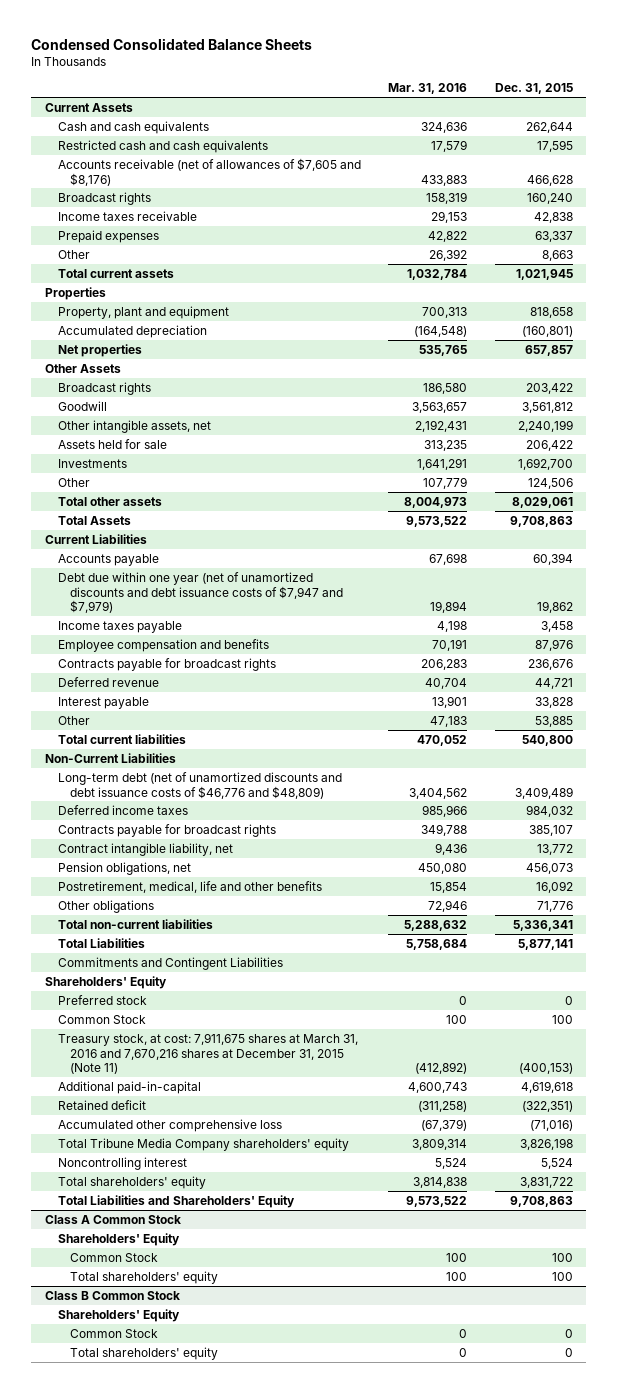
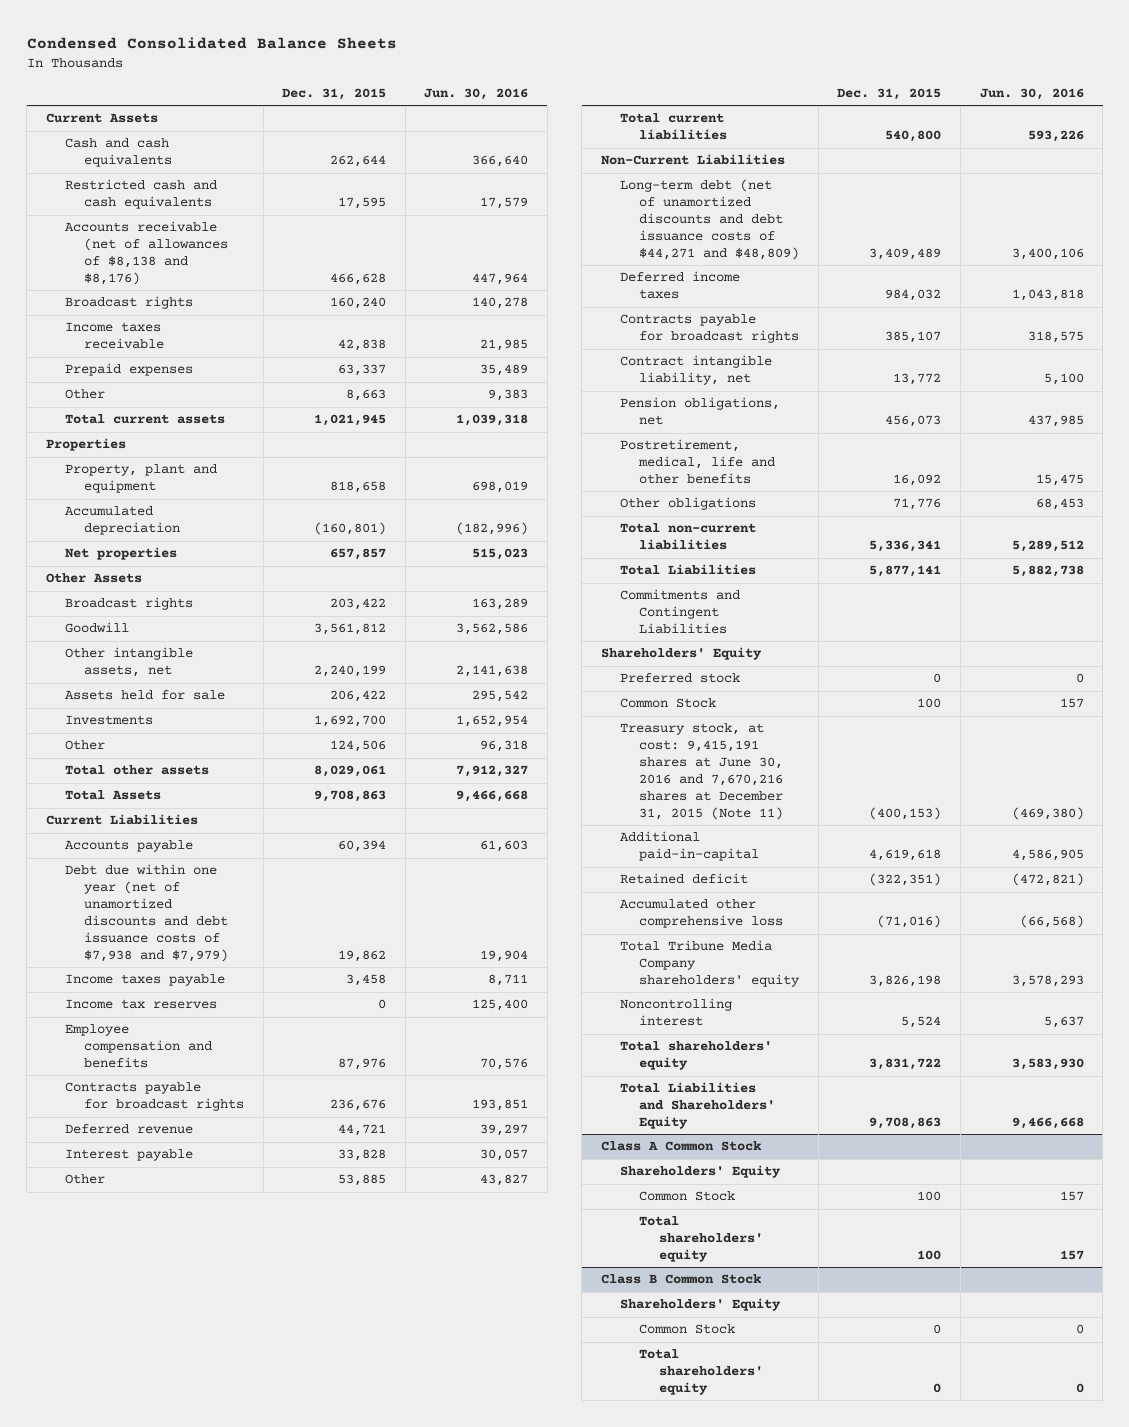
[388,83,468,95] Mar. 31, 2016 -> none
none -> [424,88,529,101] Jun. 30, 2016
[57,157,361,186] Accounts receivable (net of allowances of $7,605 and $8,176) -> [64,221,229,285] Accounts receivable (net of allowances of $8,138 and $8,176)
[57,571,344,614] Debt due within one year (net of unamortized discounts and debt issuance costs of $7,947 and $7,979) -> [64,864,229,962] Debt due within one year (net of unamortized discounts and debt issuance costs of $7,938 and $7,979)
none -> [64,999,217,1010] Income tax reserves
[57,771,342,799] Long-term debt (net of unamortized discounts and debt issuance costs of $46,776 and $48,809) -> [620,179,800,260] Long-term debt (net of unamortized discounts and debt issuance costs of $44,271 and $48,809)
[57,1032,358,1075] Treasury stock, at cost: 7,911,675 shares at March 31, 2016 and 7,670,216 shares at December 31, 2015 (Note 11) -> [620,723,784,820] Treasury stock, at cost: 9,415,191 shares at June 30, 2016 and 7,670,216 shares at December 31, 2015 (Note 11)

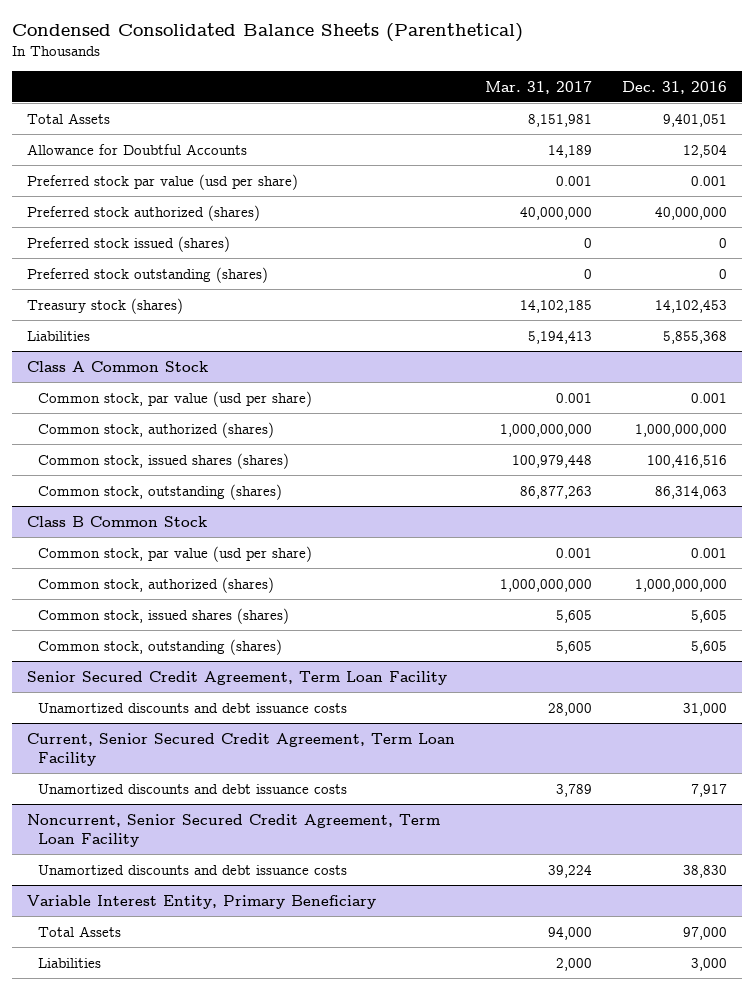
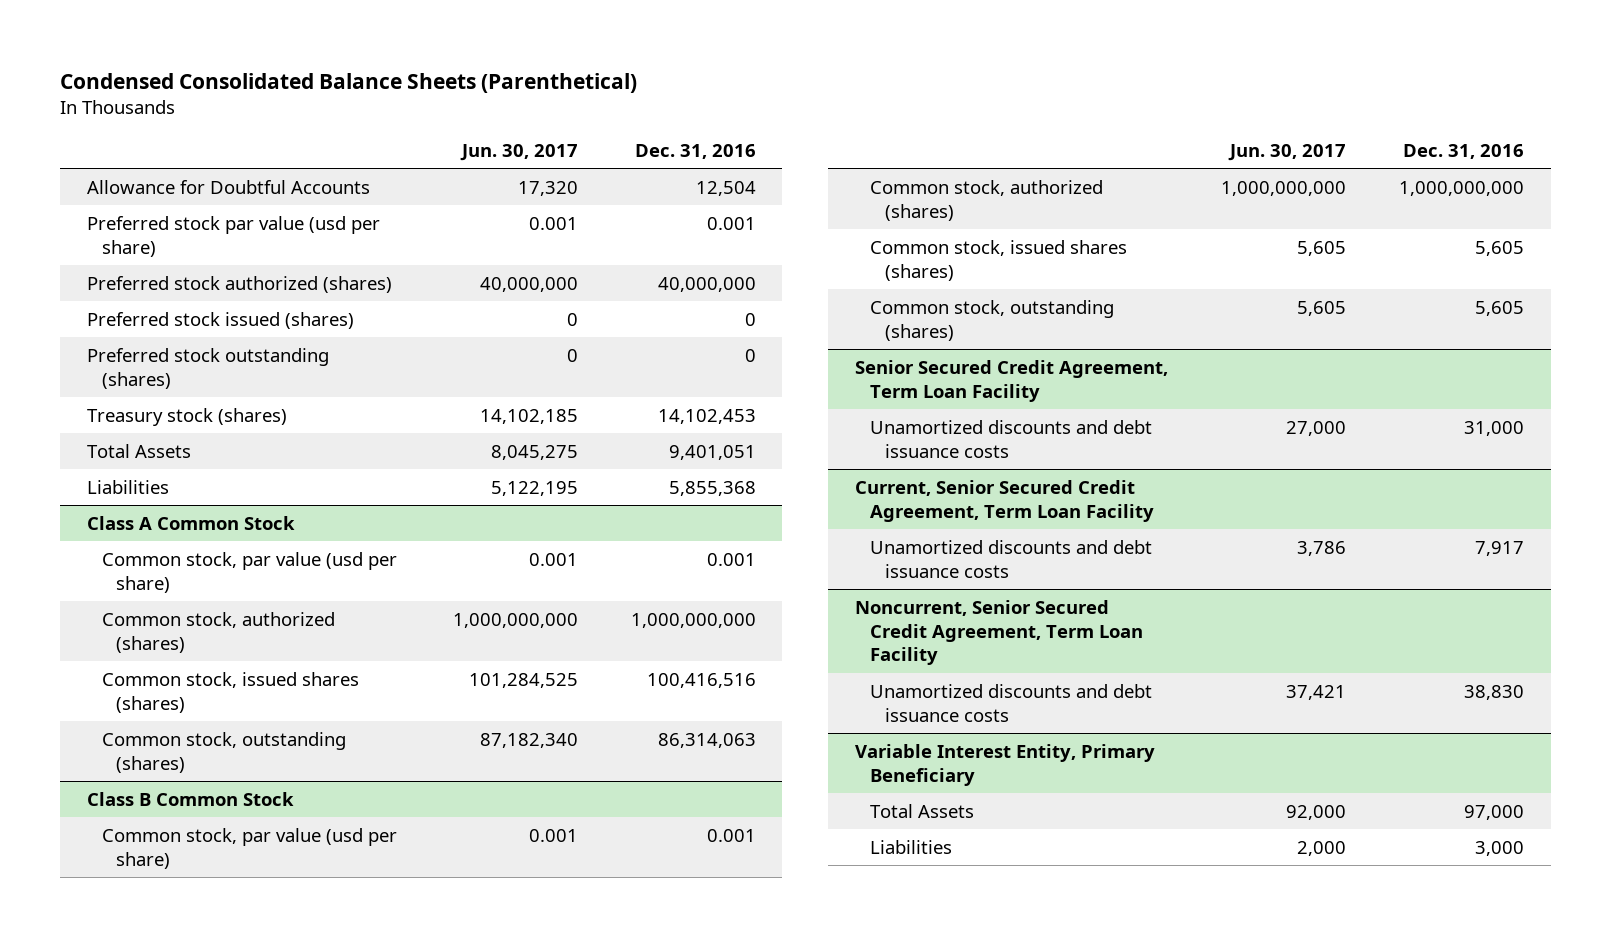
[485,80,593,94] Mar. 31, 2017 -> none
none -> [459,143,578,161] Jun. 30, 2017
[27,112,111,124] Total Assets -> [86,443,191,458] Total Assets

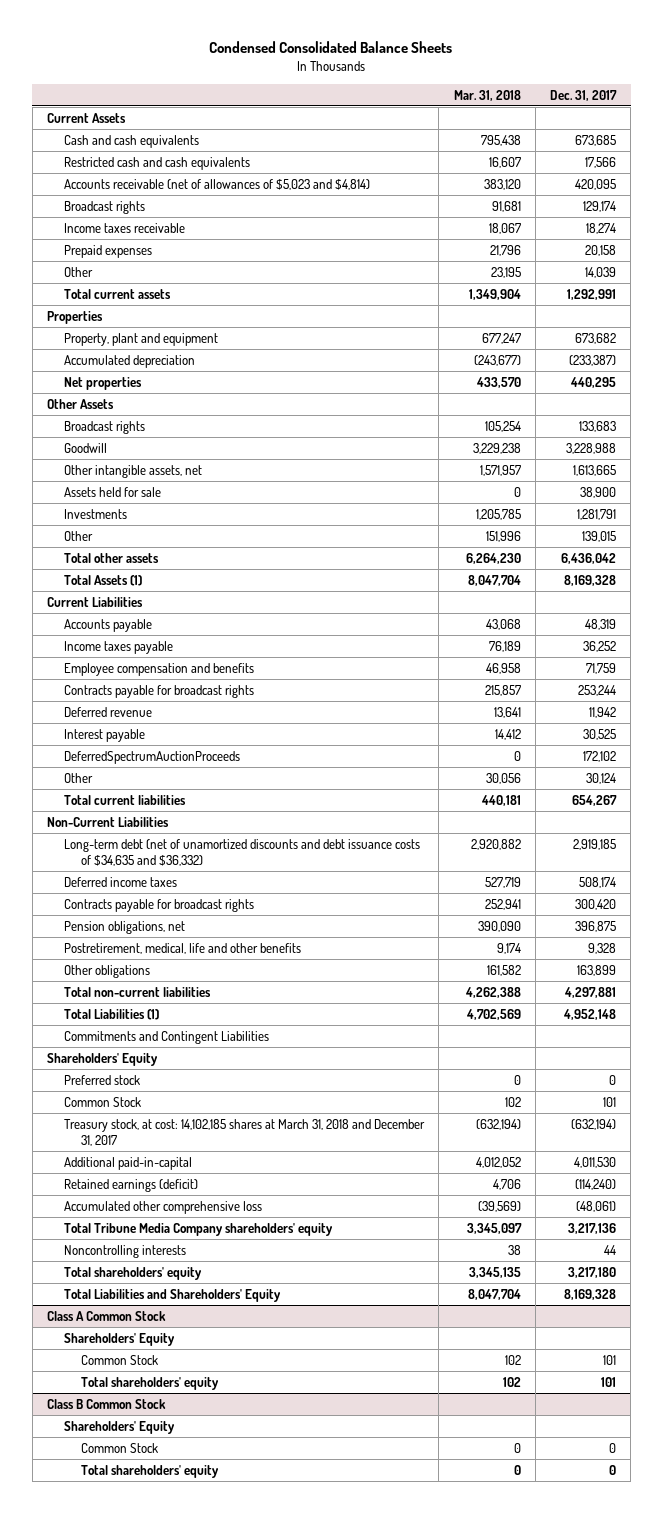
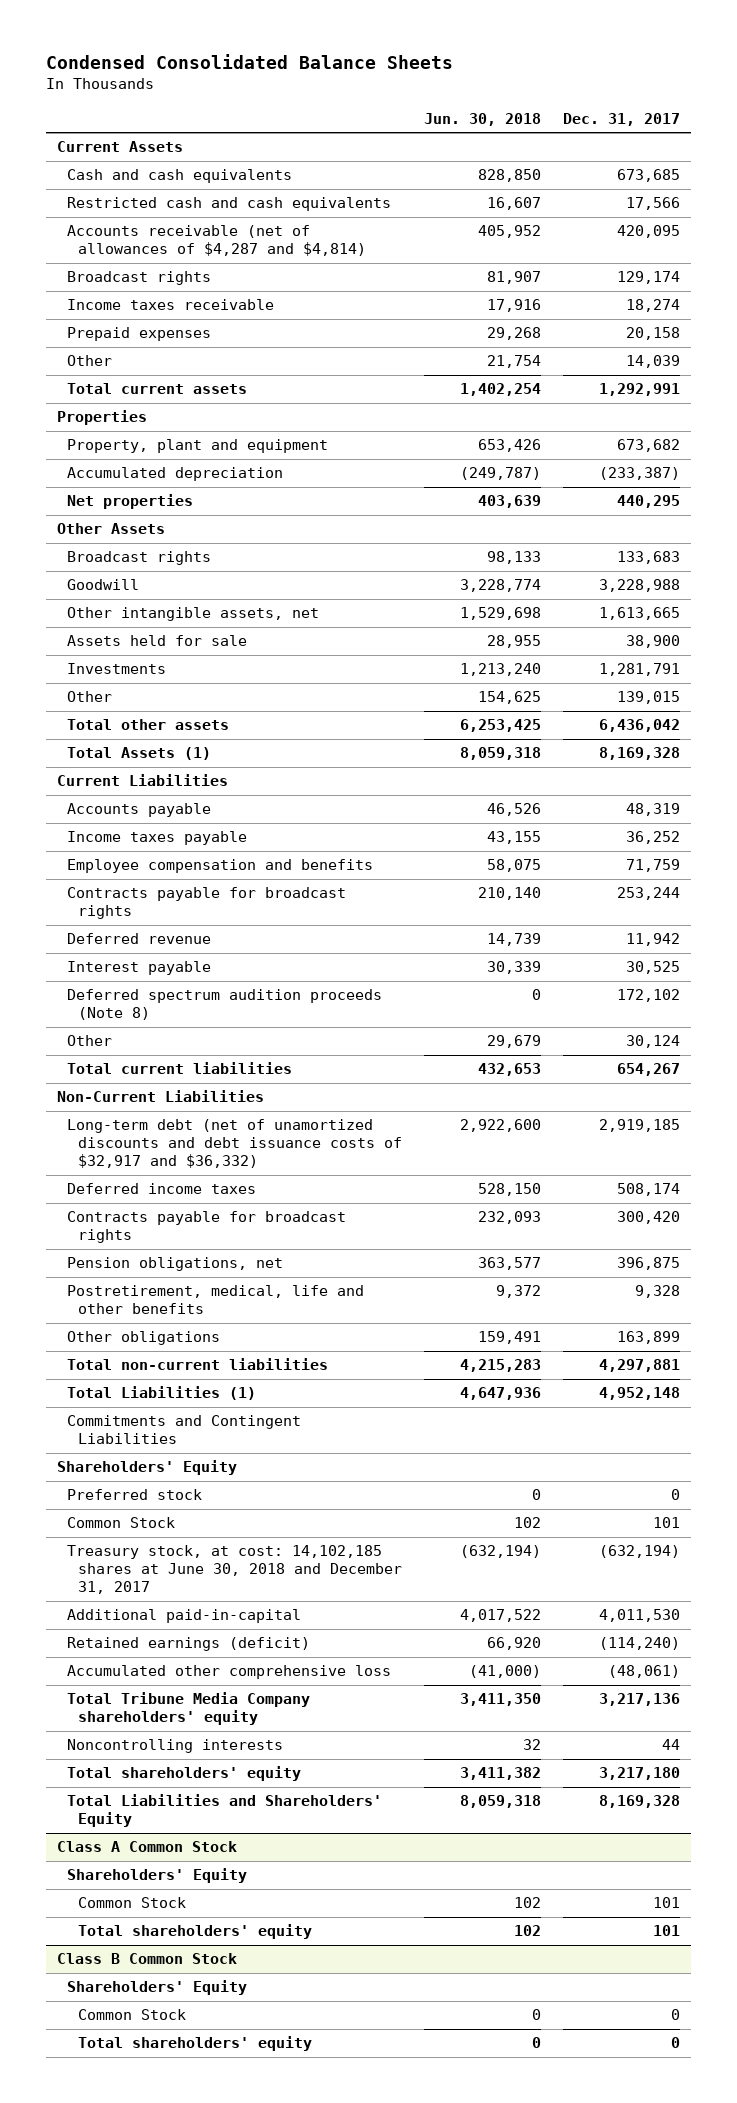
[453,89,521,101] Mar. 31, 2018 -> none
none -> [424,112,542,126] Jun. 30, 2018
[64,178,371,190] Accounts receivable (net of allowances of $5,023 and $4,814) -> [67,225,366,257] Accounts receivable (net of allowances of $4,287 and $4,814)
[64,750,241,764] DeferredSpectrumAuctionProceeds -> [67,989,383,1021] Deferred spectrum audition proceeds (Note 8)
[64,838,421,866] Long-term debt (net of unamortized discounts and debt issuance costs of $34,635 and $36,332) -> [67,1119,402,1169] Long-term debt (net of unamortized discounts and debt issuance costs of $32,917 and $36,332)
[64,1118,426,1146] Treasury stock, at cost: 14,102,185 shares at March 31, 2018 and December 31, 2017 -> [67,1545,402,1595] Treasury stock, at cost: 14,102,185 shares at June 30, 2018 and December 31, 2017

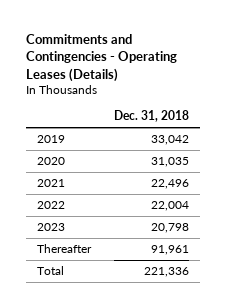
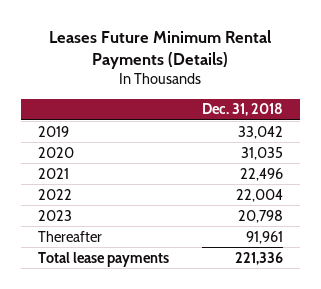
[26,33,178,82] Commitments and Contingencies - Operating Leases (Details) -> [49,29,272,70] Leases Future Minimum Rental Payments (Details)
[37,266,65,276] Total -> [37,251,169,267] Total lease payments

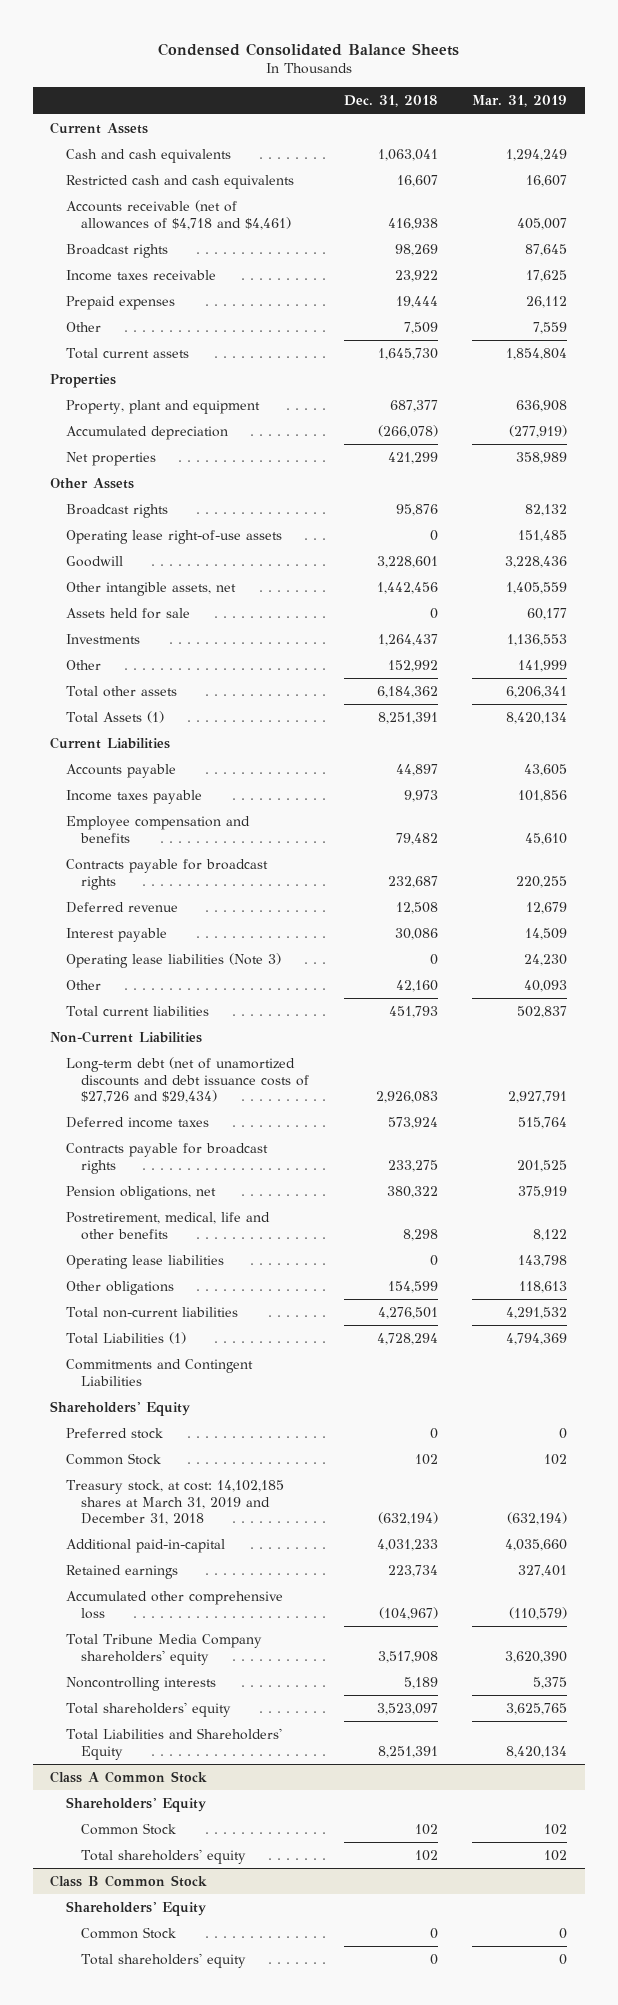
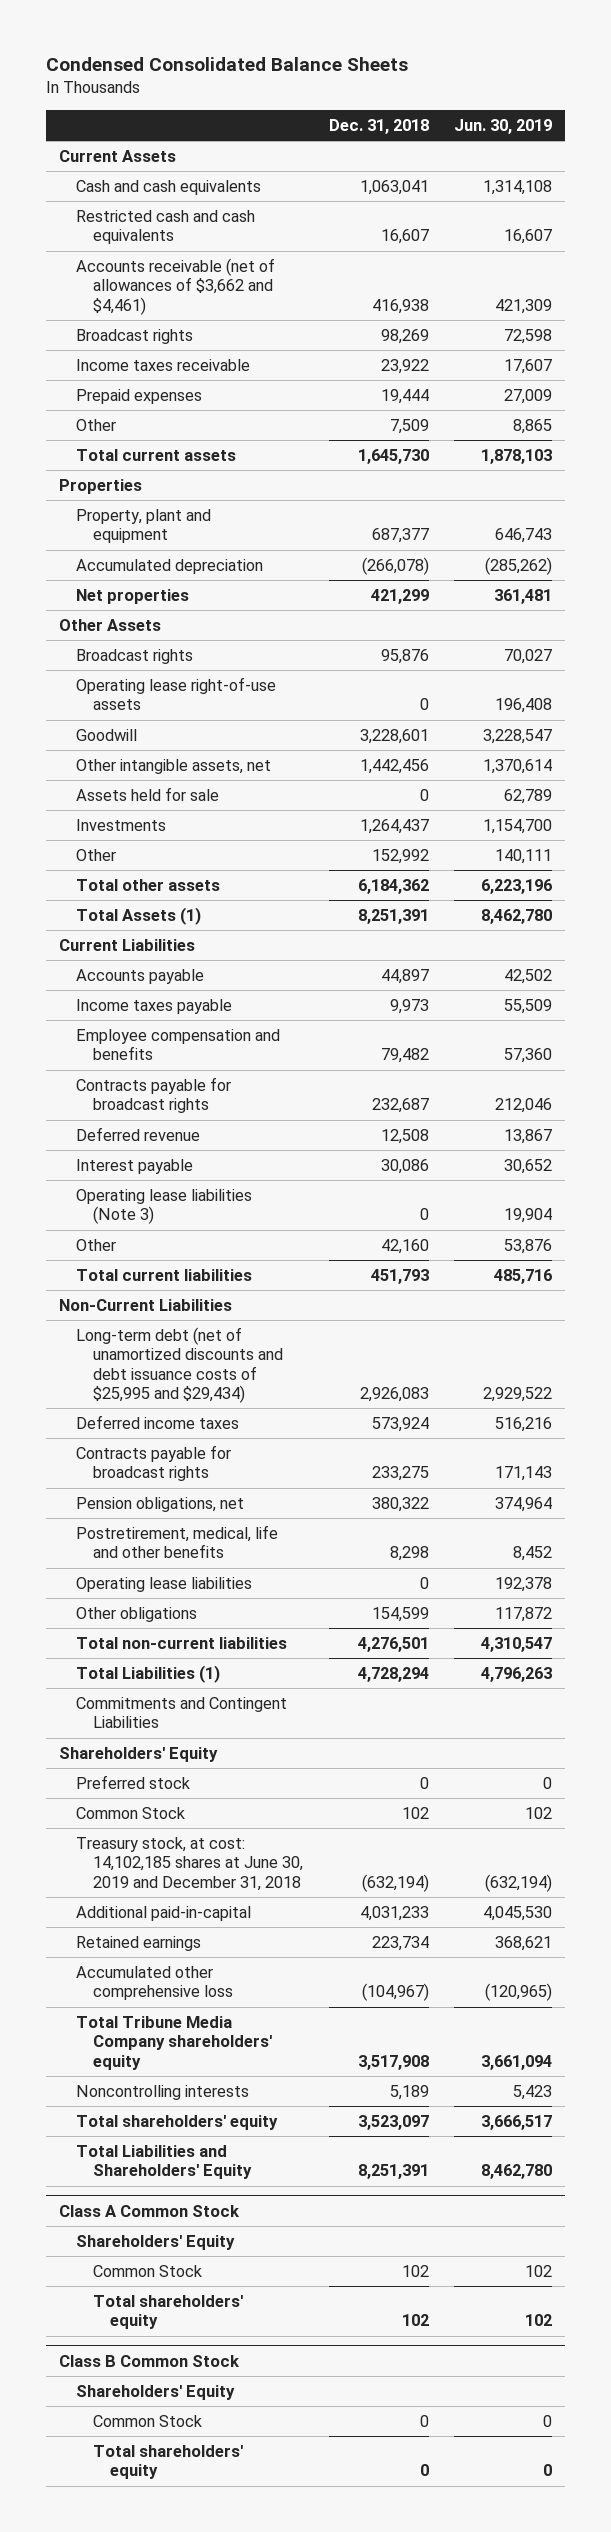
[472,95,568,108] Mar. 31, 2019 -> none
none -> [454,118,553,134] Jun. 30, 2019
[65,199,291,230] Accounts receivable (net of allowances of $4,718 and $4,461) -> [75,257,275,315] Accounts receivable (net of allowances of $3,662 and $4,461)
[65,1056,309,1104] Long-term debt (net of unamortized discounts and debt issuance costs of $27,726 and $29,434) -> [75,1326,283,1404] Long-term debt (net of unamortized discounts and debt issuance costs of $25,995 and $29,434)
[65,1479,284,1526] Treasury stock, at cost: 14,102,185 shares at March 31, 2019 and December 31, 2018 -> [75,1836,303,1891] Treasury stock, at cost: 14,102,185 shares at June 30, 2019 and December 31, 2018

